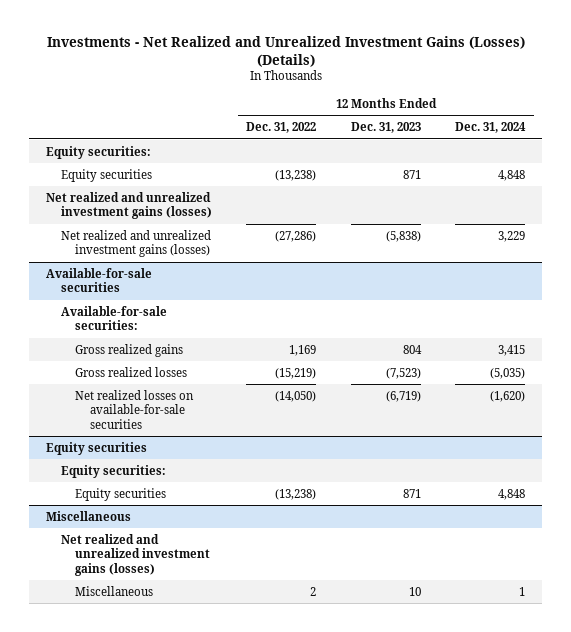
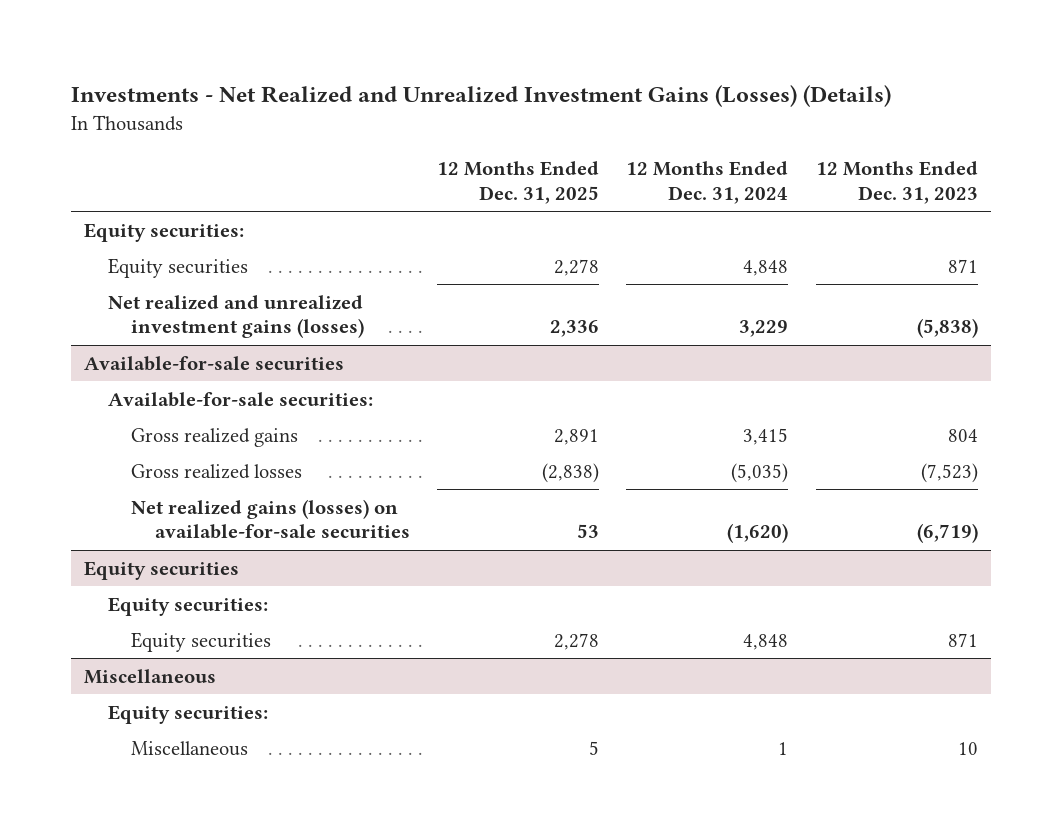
[246,122,317,134] Dec. 31, 2022 -> none
none -> [436,161,599,204] 12 Months Ended Dec. 31, 2025
[46,191,212,220] Net realized and unrealized investment gains (losses) -> none
[75,389,195,429] Net realized losses on available-for-sale securities -> [131,498,410,540] Net realized gains (losses) on available-for-sale securities
[60,533,211,576] Net realized and unrealized investment gains (losses) -> none
none -> [107,704,268,724] Equity securities:

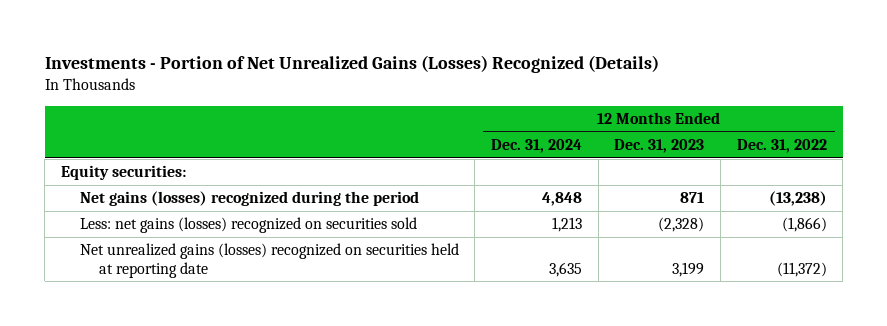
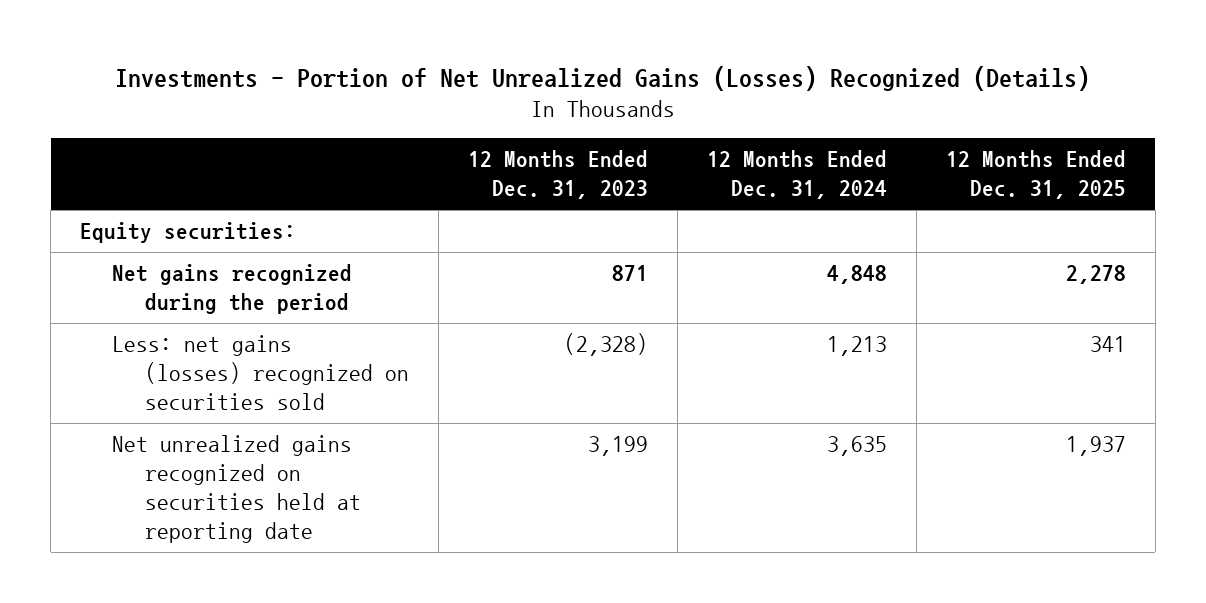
[736,139,827,154] Dec. 31, 2022 -> none
none -> [945,150,1126,200] 12 Months Ended Dec. 31, 2025
[79,191,419,207] Net gains (losses) recognized during the period -> [112,264,353,315] Net gains recognized during the period
[79,243,459,278] Net unrealized gains (losses) recognized on securities held at reporting date -> [112,435,361,544] Net unrealized gains recognized on securities held at reporting date

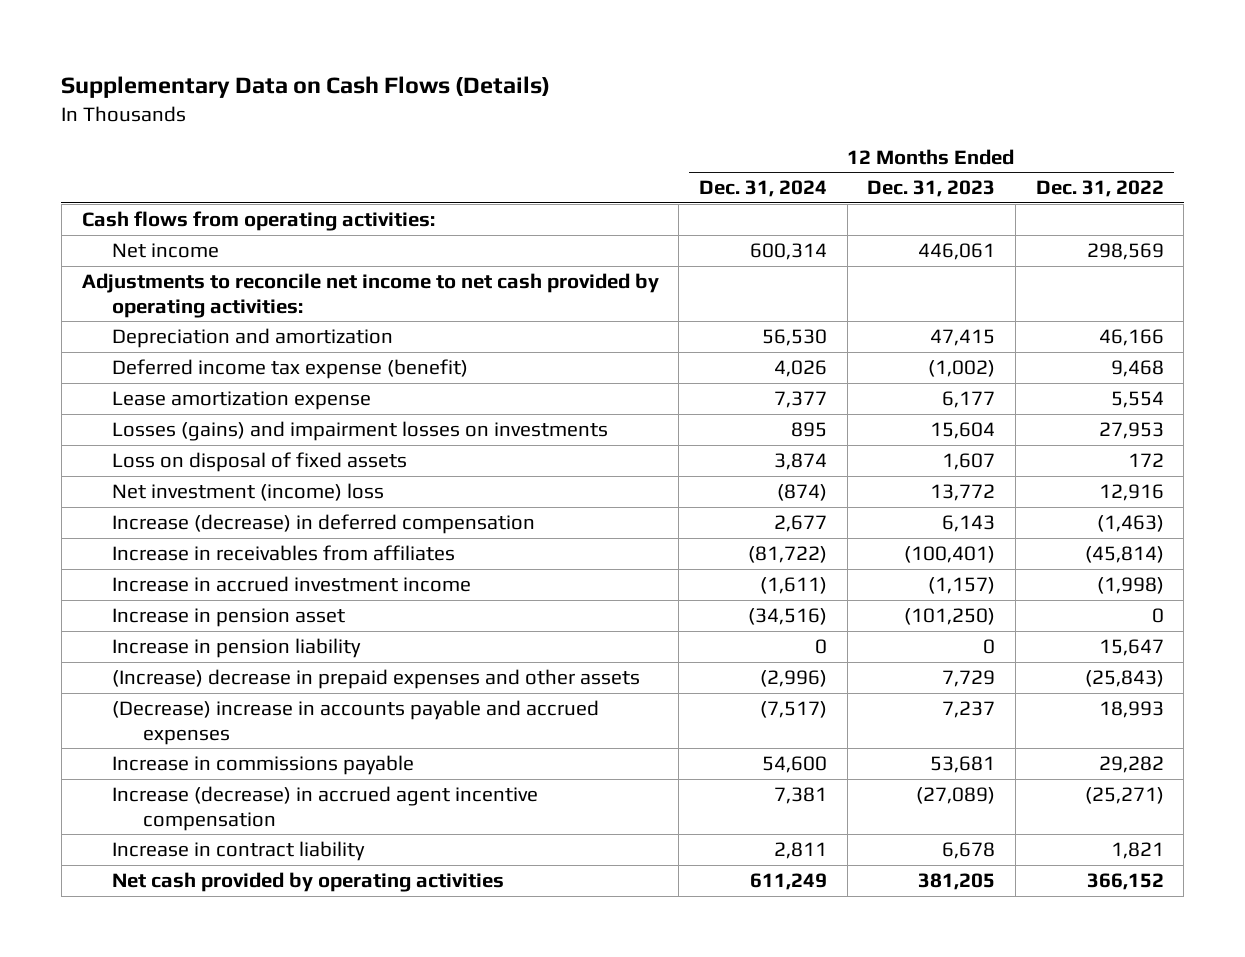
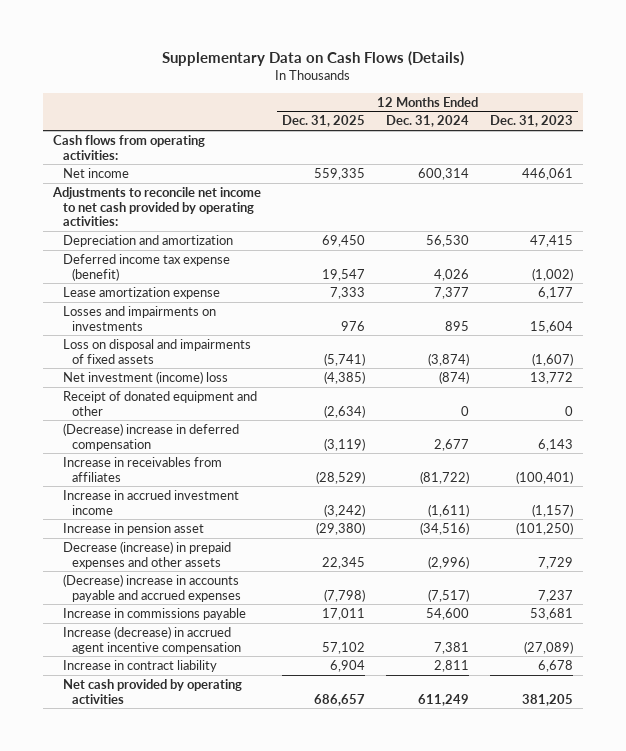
[1035,180,1164,198] Dec. 31, 2022 -> none
none -> [282,115,366,128] Dec. 31, 2025
[112,421,609,442] Losses (gains) and impairment losses on investments -> [62,305,216,331] Losses and impairments on investments
[112,452,408,473] Loss on disposal of fixed assets -> [62,338,251,364] Loss on disposal and impairments of fixed assets
[773,453,827,471] 3,874 -> [428,352,470,366] (3,874)
[942,453,996,471] 1,607 -> [531,352,573,366] (1,607)
none -> [62,390,257,416] Receipt of donated equipment and other
[112,514,536,535] Increase (decrease) in deferred compensation -> [62,422,239,451] (Decrease) increase in deferred compensation
[112,638,362,659] Increase in pension liability -> none
[112,669,641,690] (Increase) decrease in prepaid expenses and other assets -> [62,540,231,569] Decrease (increase) in prepaid expenses and other assets

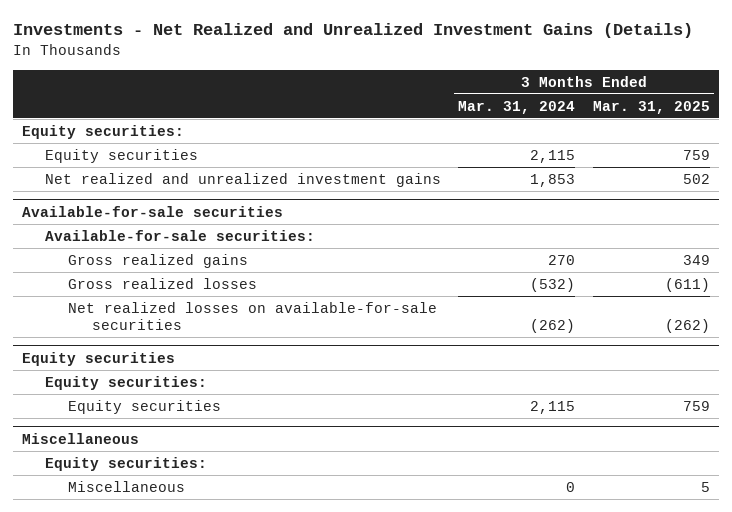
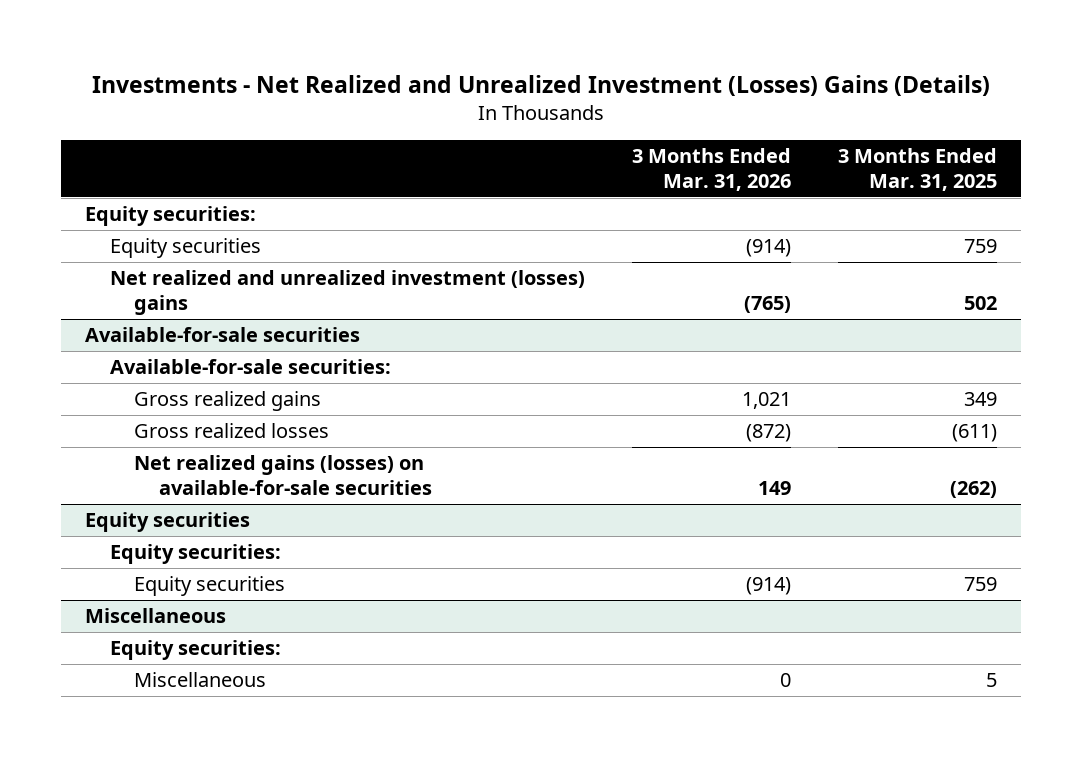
[12,23,693,39] Investments - Net Realized and Unrealized Investment Gains (Details) -> [92,74,991,96] Investments - Net Realized and Unrealized Investment (Losses) Gains (Details)
[458,100,576,114] Mar. 31, 2024 -> none
none -> [632,148,792,192] 3 Months Ended Mar. 31, 2026
[44,172,441,187] Net realized and unrealized investment gains -> [109,270,585,315] Net realized and unrealized investment (losses) gains
[68,301,438,331] Net realized losses on available-for-sale securities -> [134,455,433,495] Net realized gains (losses) on available-for-sale securities

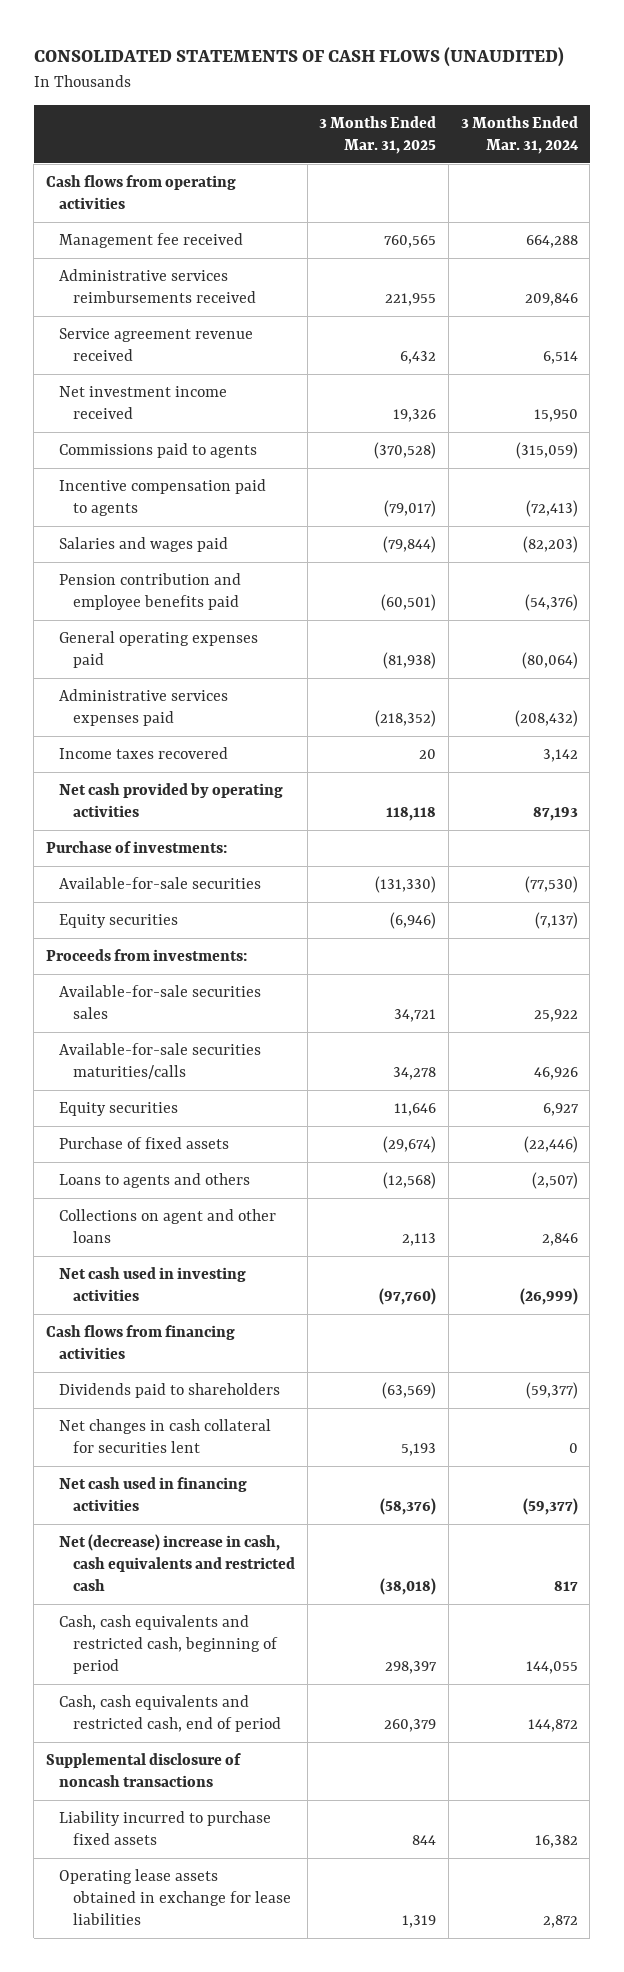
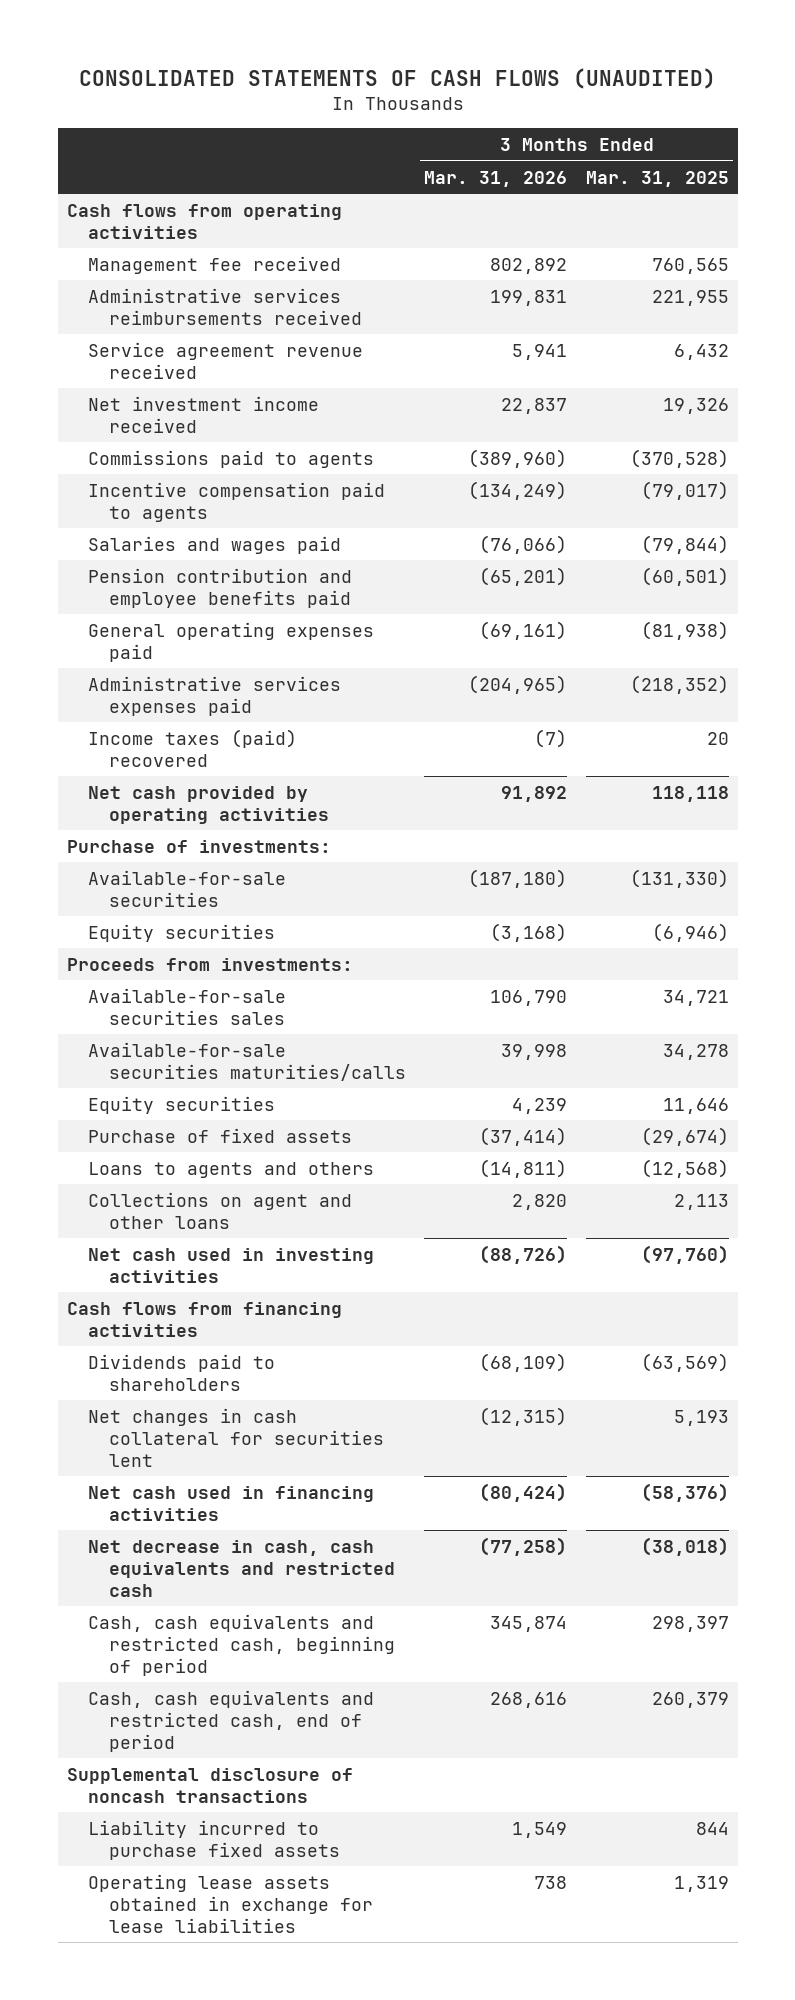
[460,115,579,154] 3 Months Ended Mar. 31, 2024 -> none
none -> [424,170,568,187] Mar. 31, 2026
[59,747,229,760] Income taxes recovered -> [88,728,298,767] Income taxes (paid) recovered
[59,1534,296,1591] Net (decrease) increase in cash, cash equivalents and restricted cash -> [88,1539,396,1597] Net decrease in cash, cash equivalents and restricted cash

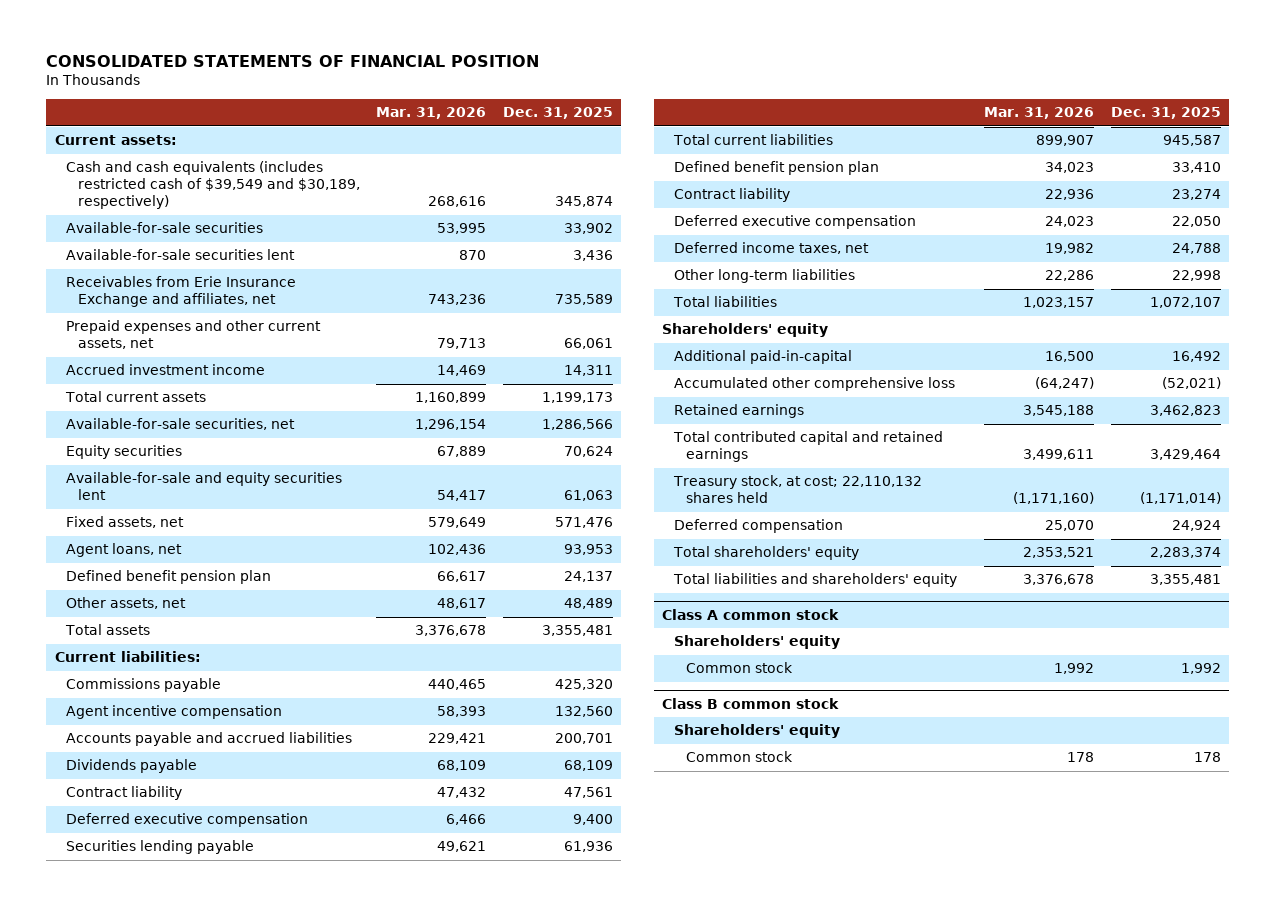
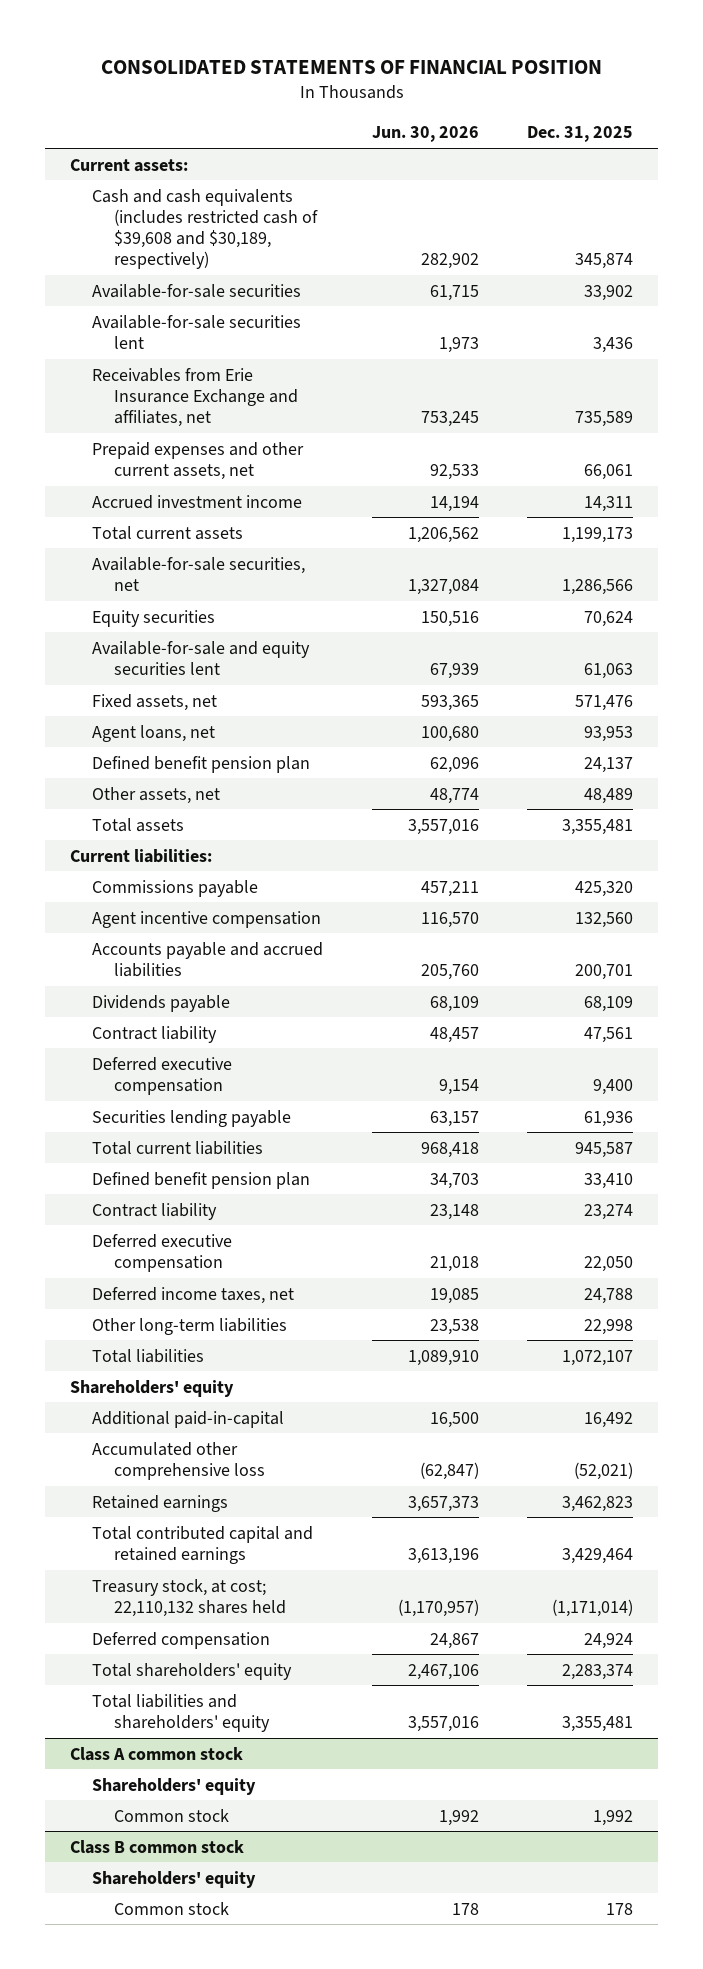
[376,107,487,120] Mar. 31, 2026 -> none
none -> [371,126,479,143] Jun. 30, 2026
[66,161,361,210] Cash and cash equivalents (includes restricted cash of $39,549 and $30,189, respectively) -> [91,188,318,270] Cash and cash equivalents (includes restricted cash of $39,608 and $30,189, respectively)

